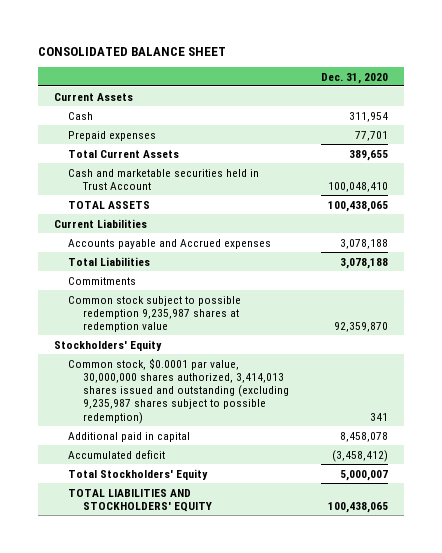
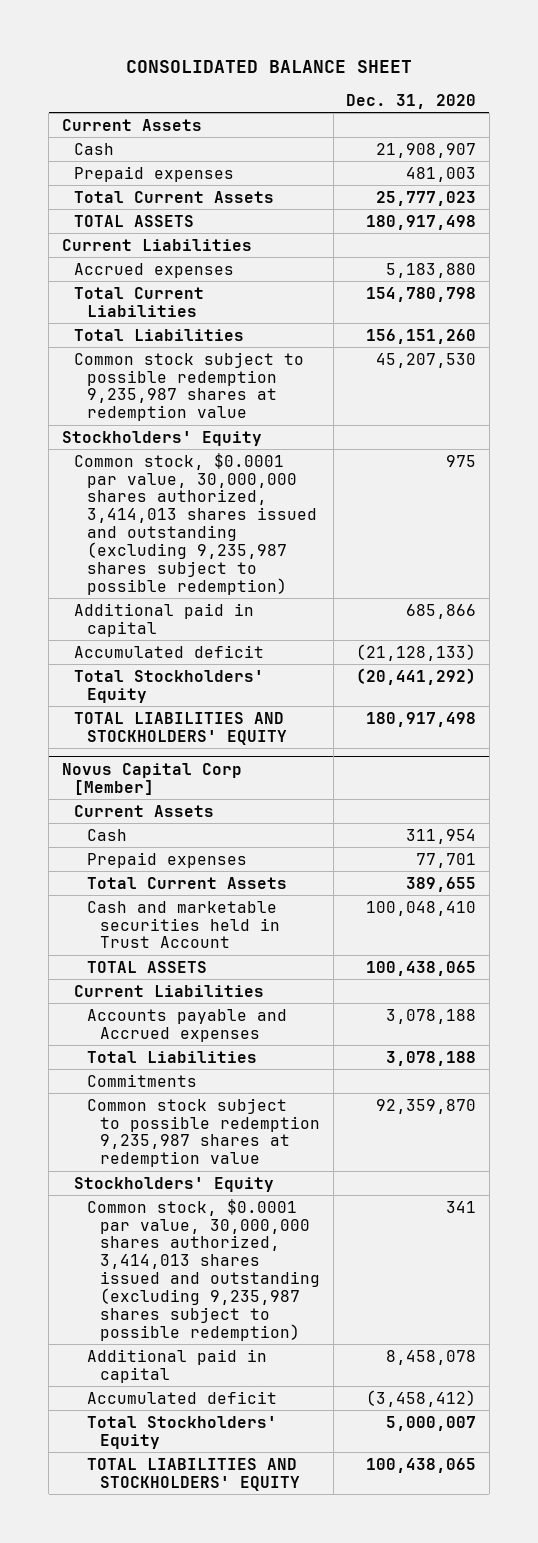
none -> [74,142,115,155] Cash
none -> [74,165,235,182] Prepaid expenses
none -> [74,190,275,203] Total Current Assets
none -> [74,214,195,227] TOTAL ASSETS
none -> [61,238,252,251] Current Liabilities
none -> [74,262,235,278] Accrued expenses
none -> [74,286,205,317] Total Current Liabilities
none -> [74,328,245,341] Total Liabilities
none -> [74,351,305,422] Common stock subject to possible redemption 9,235,987 shares at redemption value
none -> [61,430,262,446] Stockholders' Equity
none -> [74,452,318,595] Common stock, $0.0001 par value, 30,000,000 shares authorized, 3,414,013 shares issued and outstanding (excluding 9,235,987 shares subject to possible redemption)
none -> [74,602,255,637] Additional paid in capital
none -> [74,644,265,658] Accumulated deficit
none -> [74,669,265,703] Total Stockholders' Equity
none -> [74,711,288,745] TOTAL LIABILITIES AND STOCKHOLDERS' EQUITY
none -> [61,762,242,795] Novus Capital Corp [Member]
none -> [74,804,215,817] Current Assets

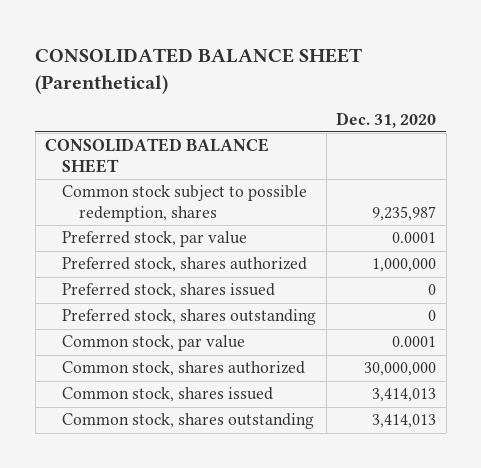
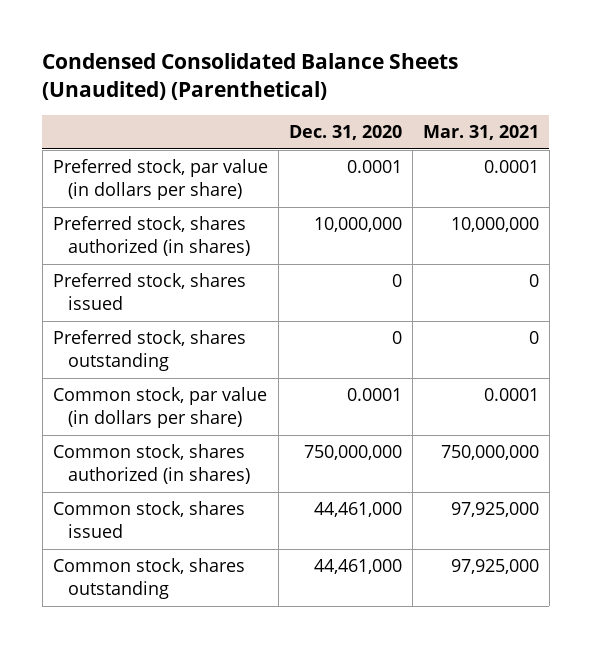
[35,48,363,94] CONSOLIDATED BALANCE SHEET (Parenthetical) -> [42,53,459,100] Condensed Consolidated Balance Sheets (Unaudited) (Parenthetical)
none -> [422,124,539,140] Mar. 31, 2021
[45,138,270,173] CONSOLIDATED BALANCE SHEET -> none
[62,185,308,222] Common stock subject to possible redemption, shares -> none
[62,231,248,248] Preferred stock, par value -> [52,159,268,200] Preferred stock, par value (in dollars per share)
[62,257,308,273] Preferred stock, shares authorized -> [52,216,250,256] Preferred stock, shares authorized (in shares)
[372,258,437,273] 1,000,000 -> [313,217,402,233] 10,000,000
[62,335,246,352] Common stock, par value -> [52,387,267,428] Common stock, par value (in dollars per share)
[62,361,306,377] Common stock, shares authorized -> [52,444,250,484] Common stock, shares authorized (in shares)
[364,362,437,377] 30,000,000 -> [303,445,402,461] 750,000,000
[372,388,437,403] 3,414,013 -> [313,502,402,518] 44,461,000
[372,414,437,429] 3,414,013 -> [313,559,402,575] 44,461,000

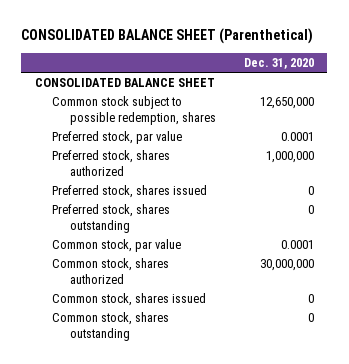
[42,53,459,100] Condensed Consolidated Balance Sheets (Unaudited) (Parenthetical) -> [21,28,314,45] CONSOLIDATED BALANCE SHEET (Parenthetical)
[422,124,539,140] Mar. 31, 2021 -> none
none -> [35,77,216,87] CONSOLIDATED BALANCE SHEET
none -> [52,95,216,125] Common stock subject to possible redemption, shares
[52,159,268,200] Preferred stock, par value (in dollars per share) -> [52,130,183,144] Preferred stock, par value
[52,216,250,256] Preferred stock, shares authorized (in shares) -> [52,149,171,176] Preferred stock, shares authorized
[313,217,402,233] 10,000,000 -> [265,150,314,163] 1,000,000
[52,387,267,428] Common stock, par value (in dollars per share) -> [52,238,182,252] Common stock, par value
[52,444,250,484] Common stock, shares authorized (in shares) -> [52,257,170,284] Common stock, shares authorized
[303,445,402,461] 750,000,000 -> [259,258,314,271] 30,000,000
[313,502,402,518] 44,461,000 -> [307,293,314,303] 0
[313,559,402,575] 44,461,000 -> [307,312,314,322] 0

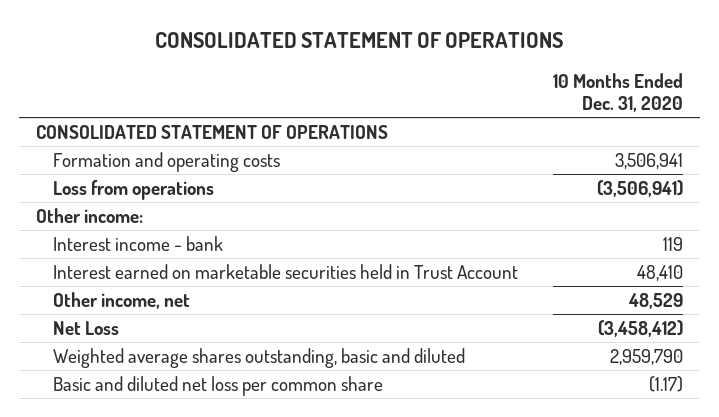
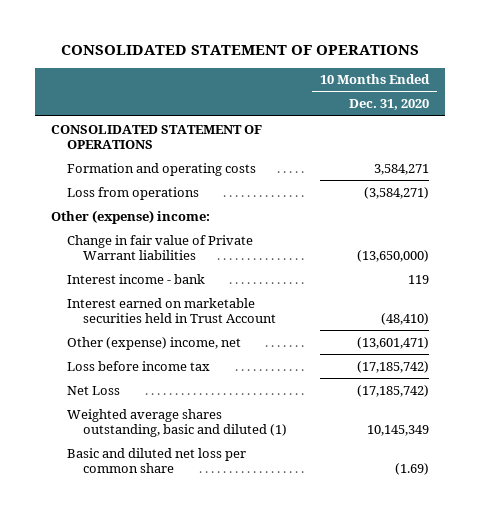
[614,152,683,169] 3,506,941 -> [374,163,430,175] 3,584,271
[596,179,683,197] (3,506,941) -> [364,186,430,199] (3,584,271)
[36,207,144,223] Other income: -> [50,209,210,224] Other (expense) income:
none -> [67,234,254,260] Change in fair value of Private Warrant liabilities
[636,264,683,281] 48,410 -> [381,312,430,325] (48,410)
[52,291,190,309] Other income, net -> [67,336,242,350] Other (expense) income, net
[627,292,683,309] 48,529 -> [357,336,430,349] (13,601,471)
none -> [67,360,211,371] Loss before income tax
[597,319,683,337] (3,458,412) -> [357,384,430,397] (17,185,742)
[52,347,465,368] Weighted average shares outstanding, basic and diluted -> [67,408,288,437] Weighted average shares outstanding, basic and diluted (1)
[609,348,683,365] 2,959,790 -> [367,424,430,436] 10,145,349
[648,375,683,392] (1.17) -> [395,462,430,475] (1.69)

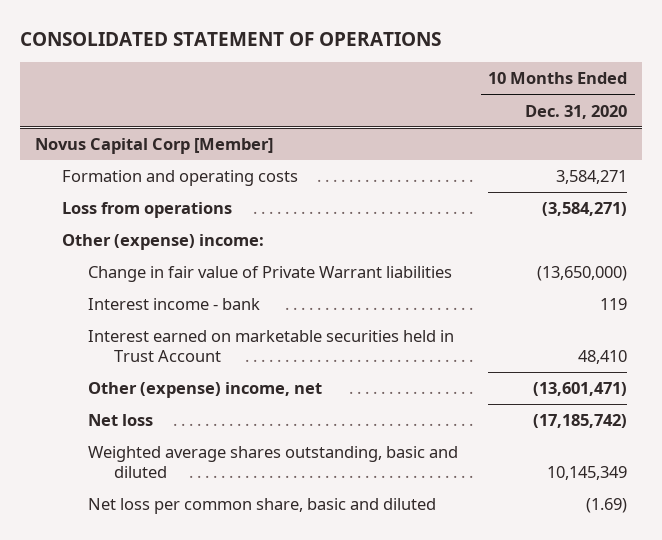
[50,124,262,149] CONSOLIDATED STATEMENT OF OPERATIONS -> none
none -> [35,138,274,155] Novus Capital Corp [Member]
[381,312,430,325] (48,410) -> [578,349,628,364] 48,410
[67,360,211,371] Loss before income tax -> none
[67,385,121,395] Net Loss -> [88,414,154,427] Net loss
[67,408,288,437] Weighted average shares outstanding, basic and diluted (1) -> [88,446,459,478] Weighted average shares outstanding, basic and diluted
[67,447,247,473] Basic and diluted net loss per common share -> [88,498,437,515] Net loss per common share, basic and diluted

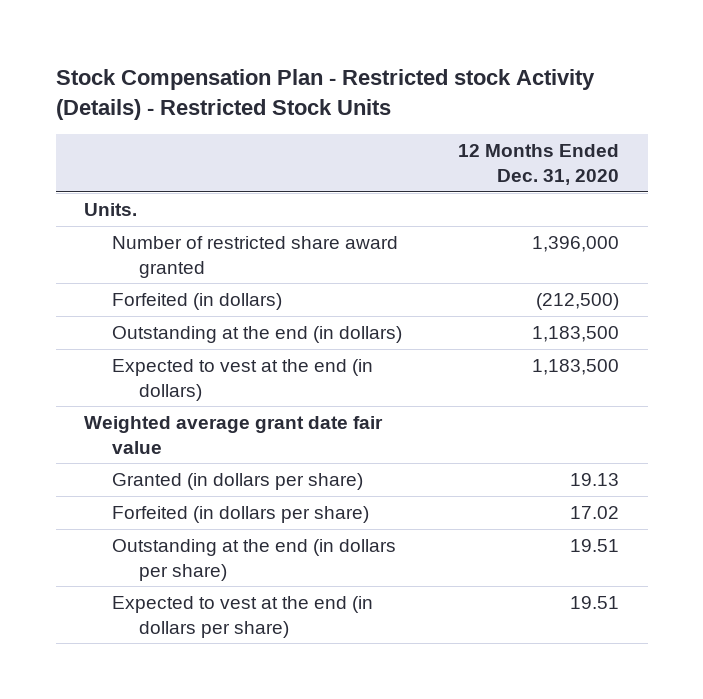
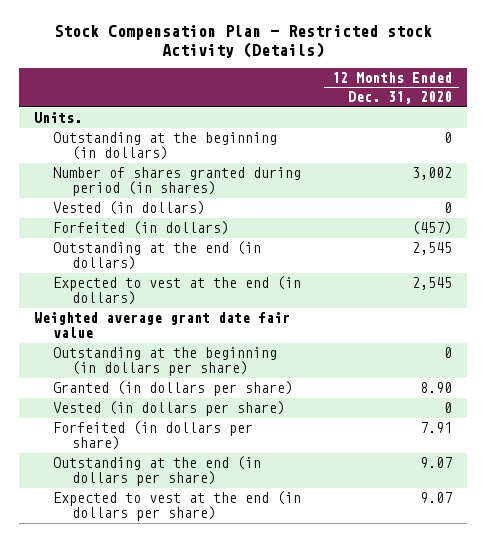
[55,69,595,121] Stock Compensation Plan - Restricted stock Activity (Details) - Restricted Stock Units -> [53,25,432,58] Stock Compensation Plan - Restricted stock Activity (Details)
none -> [53,132,278,161] Outstanding at the beginning (in dollars)
[111,235,398,278] Number of restricted share award granted -> [53,167,302,197] Number of shares granted during period (in shares)
[532,235,620,252] 1,396,000 -> [411,167,452,181] 3,002
none -> [53,201,206,216] Vested (in dollars)
[536,292,620,310] (212,500) -> [411,221,452,236] (457)
[532,325,620,342] 1,183,500 -> [411,242,452,256] 2,545
[532,358,620,375] 1,183,500 -> [411,277,452,291] 2,545
none -> [53,347,278,377] Outstanding at the beginning (in dollars per share)
[570,472,620,486] 19.13 -> [419,382,452,394] 8.90
none -> [53,401,286,417] Vested (in dollars per share)
[570,505,620,519] 17.02 -> [419,422,452,434] 7.91
[570,538,620,552] 19.51 -> [419,457,452,469] 9.07
[570,595,620,609] 19.51 -> [419,492,452,504] 9.07

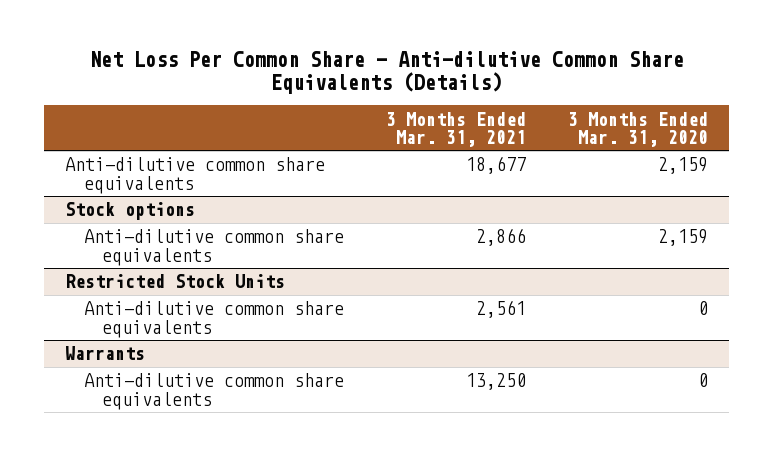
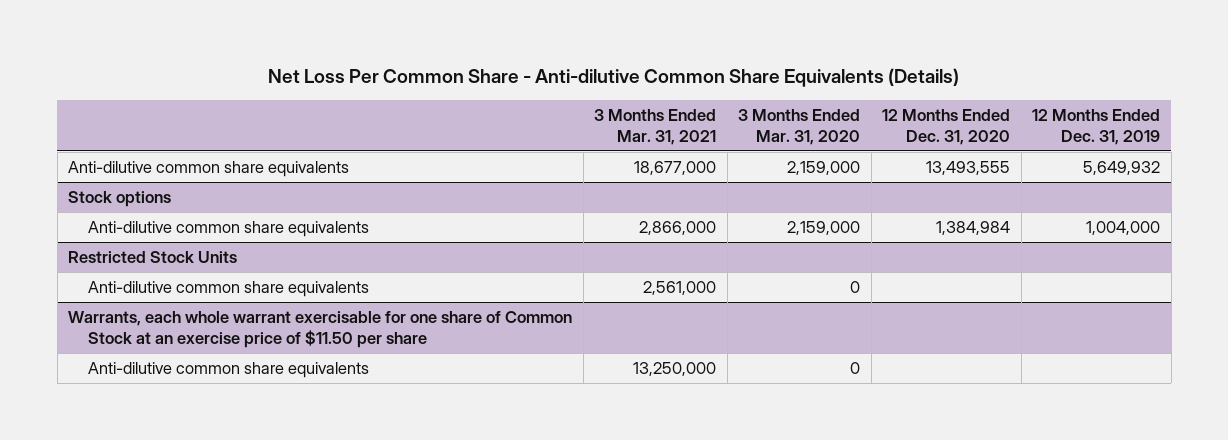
none -> [882,108,1011,145] 12 Months Ended Dec. 31, 2020
none -> [1032,108,1161,145] 12 Months Ended Dec. 31, 2019
[465,156,526,175] 18,677 -> [634,161,717,176] 18,677,000
[657,157,708,175] 2,159 -> [787,161,861,176] 2,159,000
[475,228,526,247] 2,866 -> [639,221,717,236] 2,866,000
[657,229,708,247] 2,159 -> [787,221,861,236] 2,159,000
[475,300,526,319] 2,561 -> [643,281,717,296] 2,561,000
[65,346,146,361] Warrants -> [68,311,573,349] Warrants, each whole warrant exercisable for one share of Common Stock at an exercise price of $11.50 per share
[465,373,526,391] 13,250 -> [633,362,717,377] 13,250,000

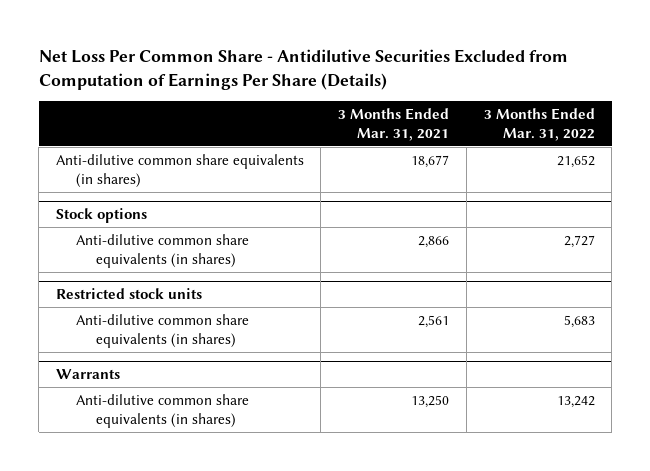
[268,68,960,88] Net Loss Per Common Share - Anti-dilutive Common Share Equivalents (Details) -> [38,49,568,90] Net Loss Per Common Share - Antidilutive Securities Excluded from Computation of Earnings Per Share (Details)
[738,108,861,145] 3 Months Ended Mar. 31, 2020 -> none
[882,108,1011,145] 12 Months Ended Dec. 31, 2020 -> none
[1032,108,1161,145] 12 Months Ended Dec. 31, 2019 -> none
none -> [483,107,595,141] 3 Months Ended Mar. 31, 2022
[68,161,350,178] Anti-dilutive common share equivalents -> [55,153,304,188] Anti-dilutive common share equivalents (in shares)
[634,161,717,176] 18,677,000 -> [411,154,450,168] 18,677
[88,221,370,238] Anti-dilutive common share equivalents -> [76,233,250,268] Anti-dilutive common share equivalents (in shares)
[639,221,717,236] 2,866,000 -> [418,235,450,248] 2,866
[68,251,238,264] Restricted Stock Units -> [55,288,202,300] Restricted stock units
[88,281,370,298] Anti-dilutive common share equivalents -> [76,313,250,348] Anti-dilutive common share equivalents (in shares)
[643,281,717,296] 2,561,000 -> [418,314,450,328] 2,561
[68,311,573,349] Warrants, each whole warrant exercisable for one share of Common Stock at an exercise price of $11.50 per share -> [55,369,120,380] Warrants
[88,362,370,379] Anti-dilutive common share equivalents -> [76,393,250,428] Anti-dilutive common share equivalents (in shares)
[633,362,717,377] 13,250,000 -> [411,394,450,408] 13,250

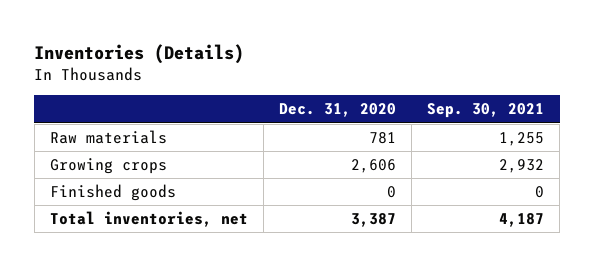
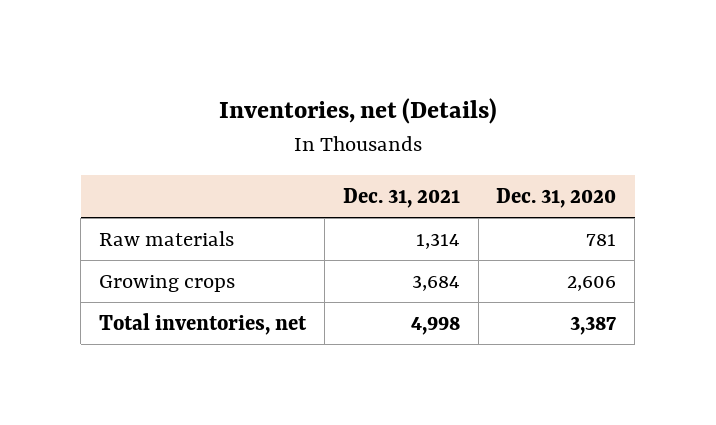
[34,43,245,64] Inventories (Details) -> [218,98,497,125] Inventories, net (Details)
[427,103,545,119] Sep. 30, 2021 -> none
none -> [342,187,460,208] Dec. 31, 2021
[49,184,176,202] Finished goods -> none

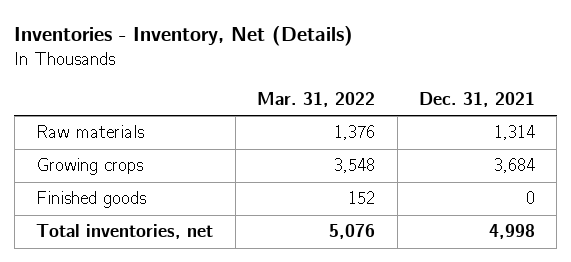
[218,98,497,125] Inventories, net (Details) -> [14,26,354,47] Inventories - Inventory, Net (Details)
[496,187,617,208] Dec. 31, 2020 -> none
none -> [257,91,376,107] Mar. 31, 2022
none -> [36,191,147,209] Finished goods

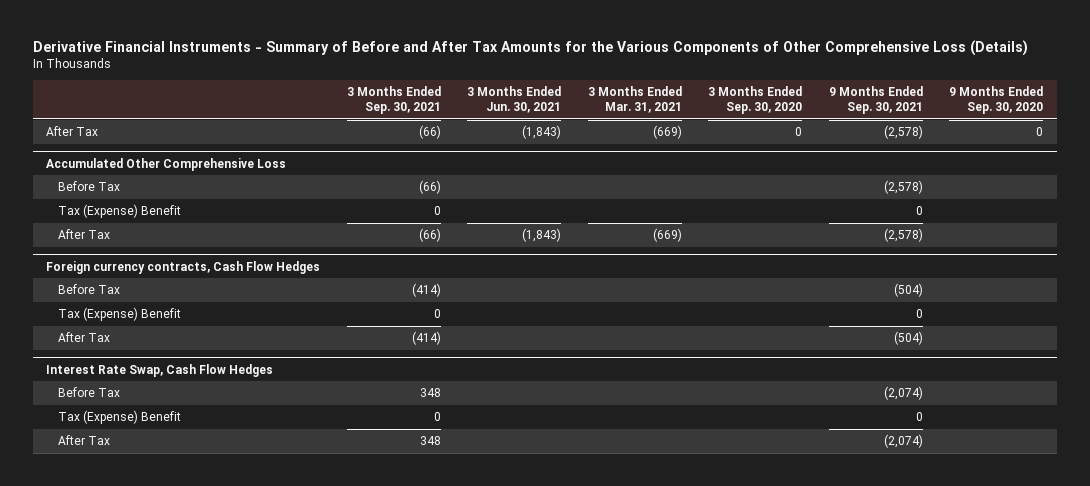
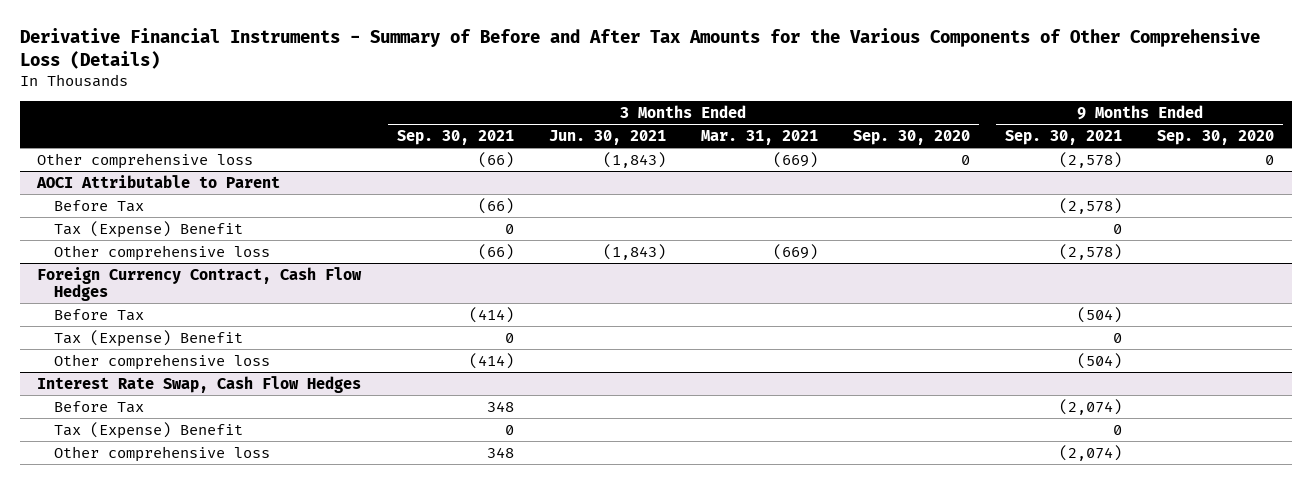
[46,126,99,137] After Tax -> [37,152,254,169] Other comprehensive loss
[46,157,287,171] Accumulated Other Comprehensive Loss -> [36,174,281,188] AOCI Attributable to Parent
[57,229,110,240] After Tax -> [53,244,270,261] Other comprehensive loss
[46,260,321,274] Foreign currency contracts, Cash Flow Hedges -> [37,266,363,302] Foreign Currency Contract, Cash Flow Hedges
[57,332,110,343] After Tax -> [53,353,270,370] Other comprehensive loss
[57,435,110,446] After Tax -> [53,445,270,462] Other comprehensive loss

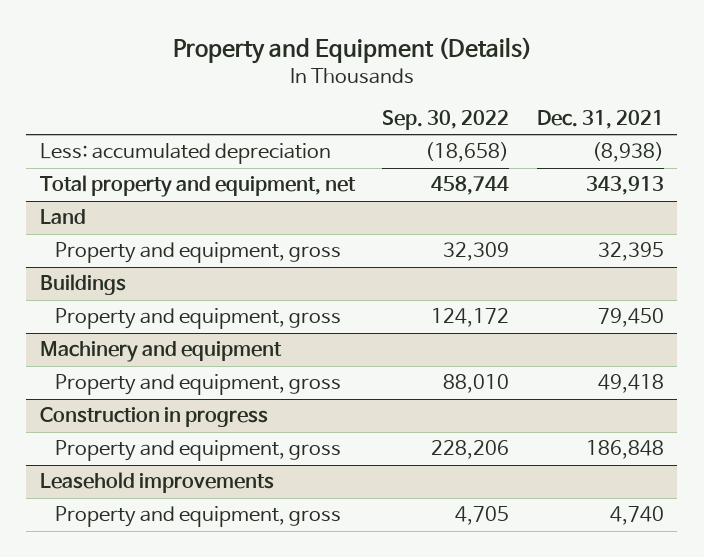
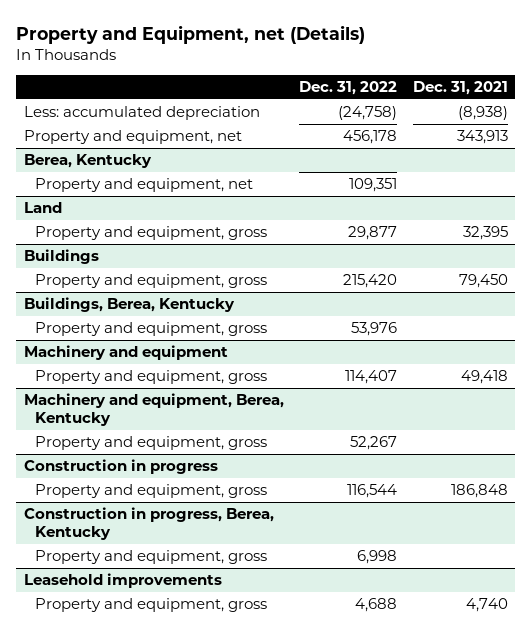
[172,37,532,65] Property and Equipment (Details) -> [16,24,366,44] Property and Equipment, net (Details)
[382,110,510,131] Sep. 30, 2022 -> none
none -> [299,81,398,96] Dec. 31, 2022
[39,175,356,198] Total property and equipment, net -> [23,130,242,145] Property and equipment, net
none -> [23,154,152,169] Berea, Kentucky
none -> [35,178,254,193] Property and equipment, net
none -> [23,297,235,313] Buildings, Berea, Kentucky
none -> [35,322,268,337] Property and equipment, gross
none -> [23,393,284,426] Machinery and equipment, Berea, Kentucky
none -> [35,436,268,451] Property and equipment, gross
none -> [23,507,274,540] Construction in progress, Berea, Kentucky
none -> [35,550,268,565] Property and equipment, gross

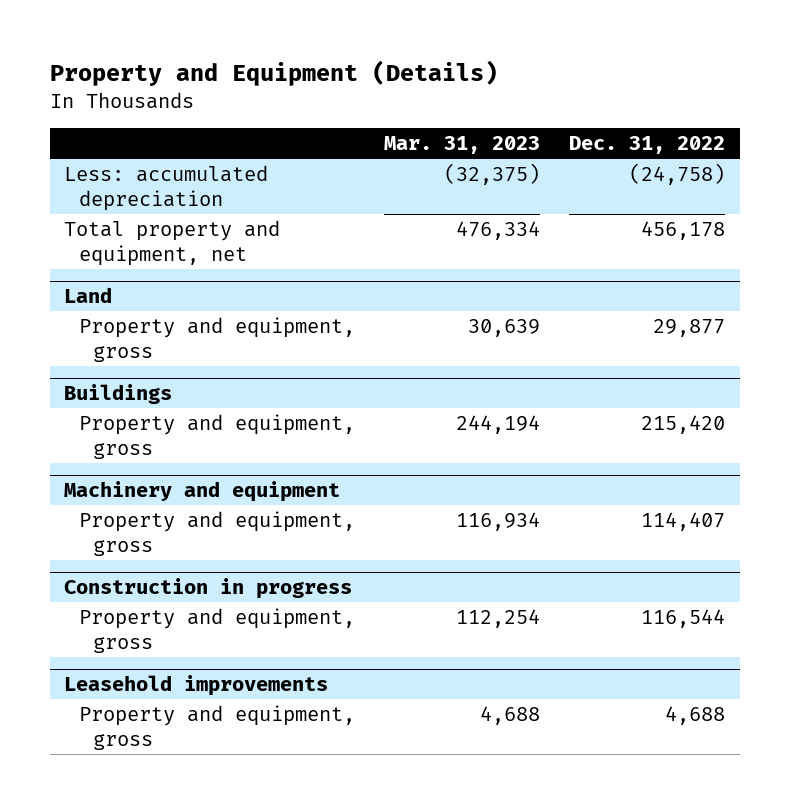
[16,24,366,44] Property and Equipment, net (Details) -> [49,59,498,86] Property and Equipment (Details)
[412,81,508,96] Dec. 31, 2021 -> none
none -> [383,136,540,155] Mar. 31, 2023
[23,154,152,169] Berea, Kentucky -> none
[35,178,254,193] Property and equipment, net -> none
[23,130,242,145] Property and equipment, net -> [64,219,281,266] Total property and equipment, net
[23,297,235,313] Buildings, Berea, Kentucky -> none
[35,322,268,337] Property and equipment, gross -> none
[23,393,284,426] Machinery and equipment, Berea, Kentucky -> none
[35,436,268,451] Property and equipment, gross -> none
[23,507,274,540] Construction in progress, Berea, Kentucky -> none
[35,550,268,565] Property and equipment, gross -> none

